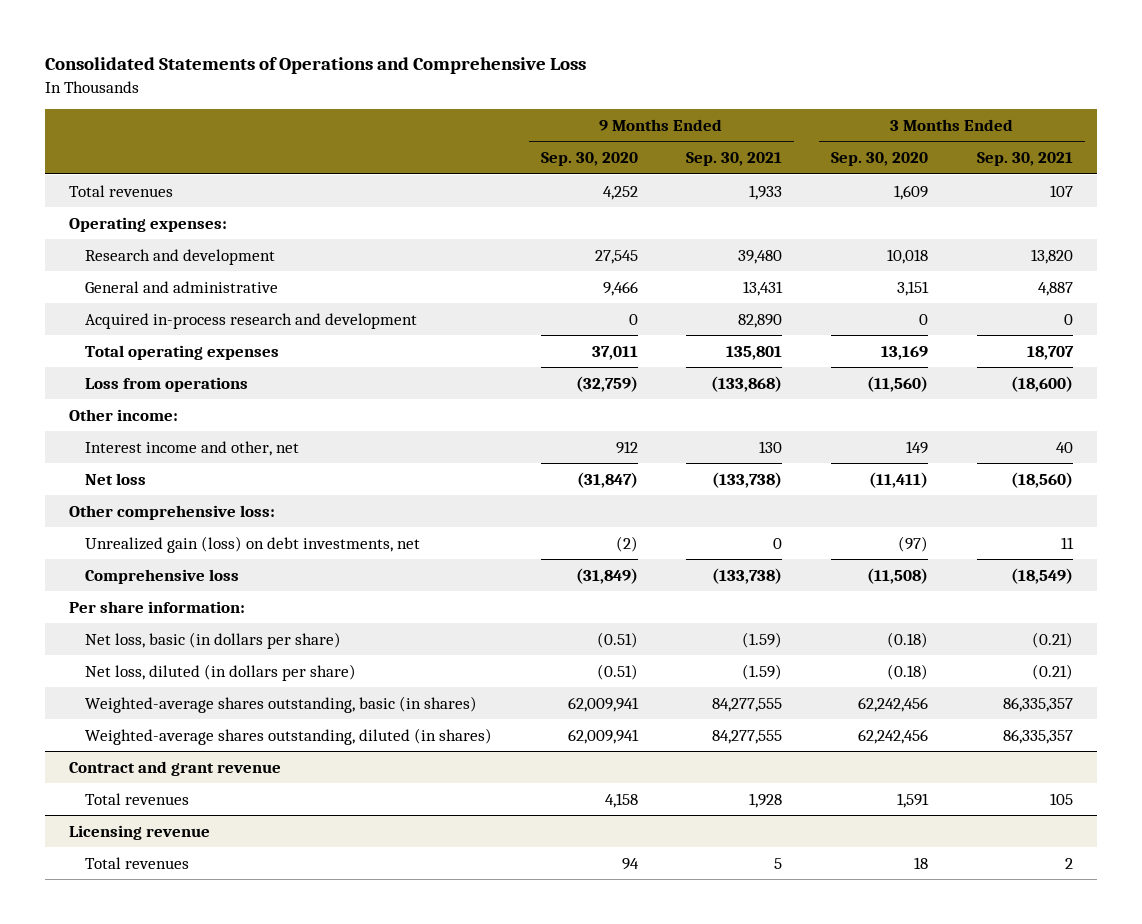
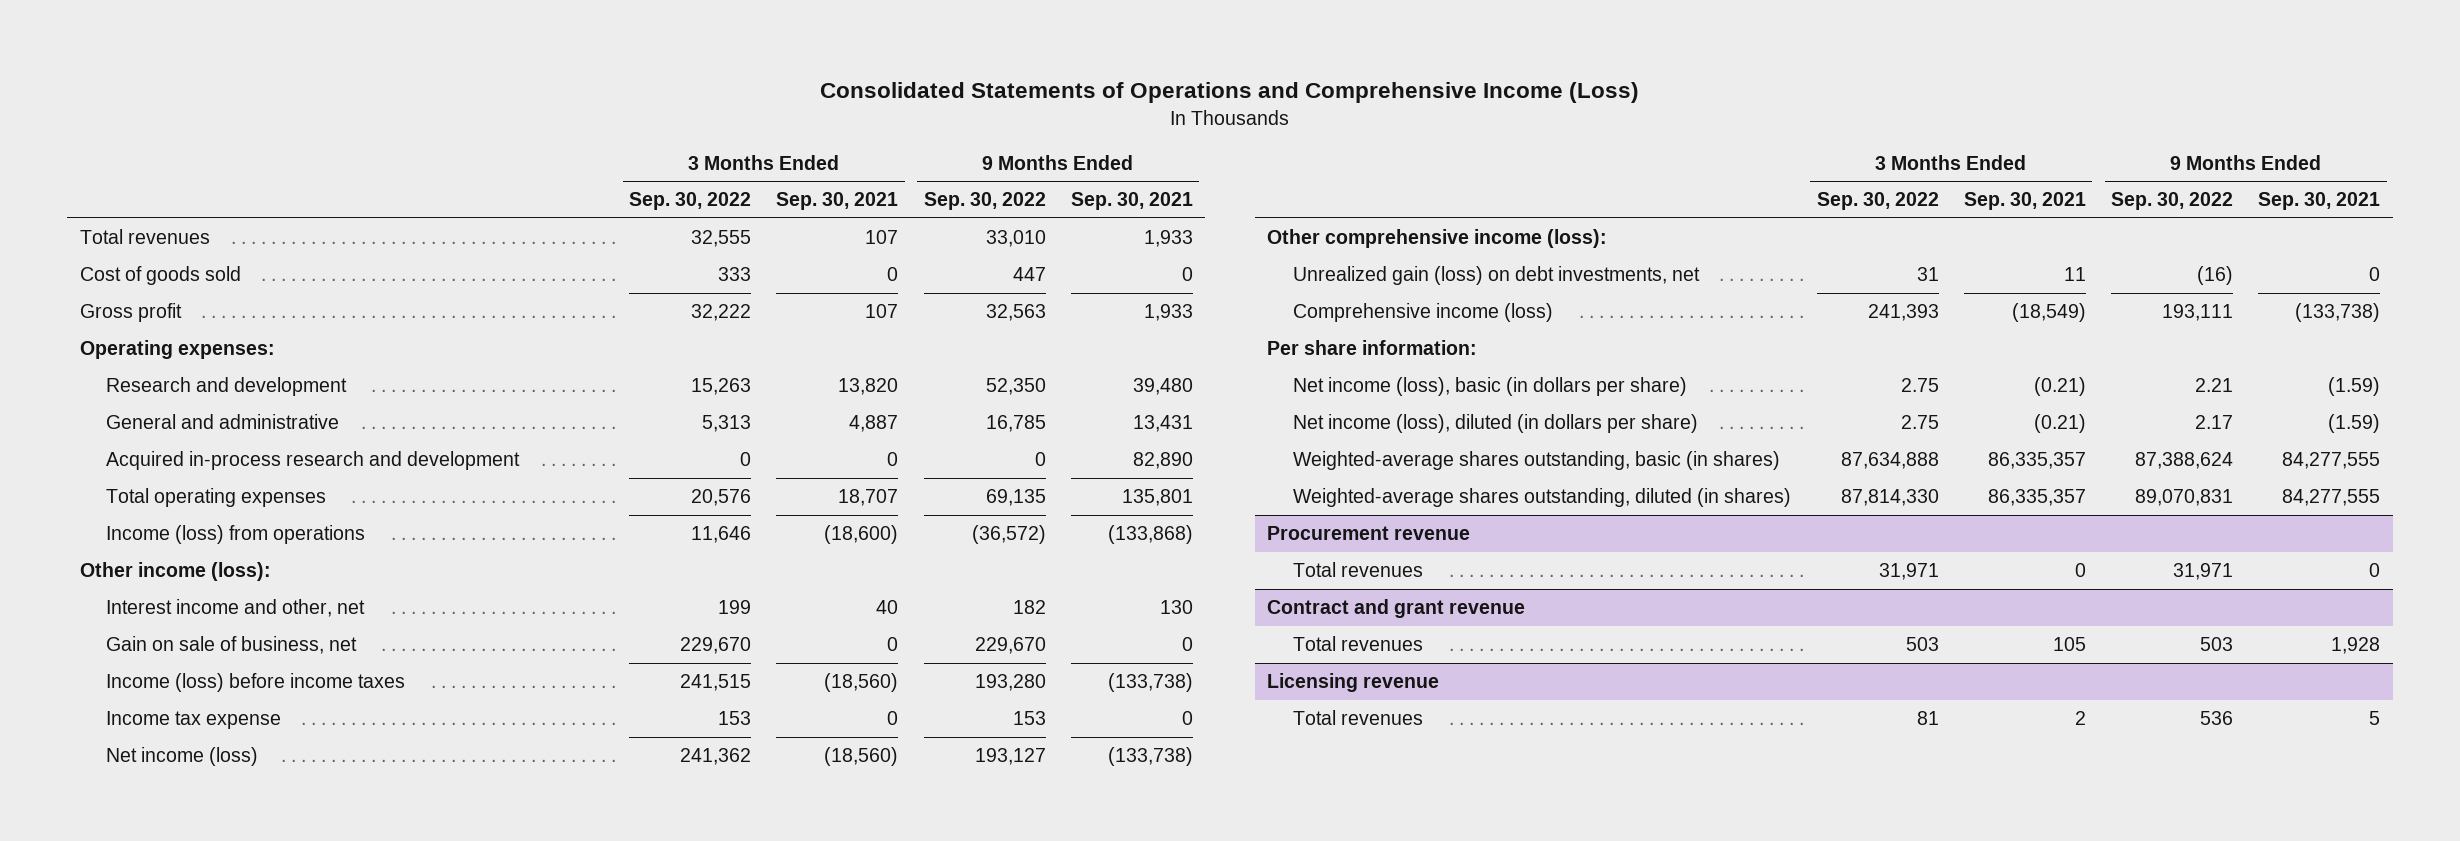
[44,57,586,75] Consolidated Statements of Operations and Comprehensive Loss -> [820,82,1640,104] Consolidated Statements of Operations and Comprehensive Income (Loss)
[540,151,638,166] Sep. 30, 2020 -> none
[830,151,928,166] Sep. 30, 2020 -> none
none -> [629,192,752,211] Sep. 30, 2022
none -> [923,192,1046,211] Sep. 30, 2022
none -> [80,266,242,286] Cost of goods sold
none -> [80,303,183,323] Gross profit
[85,376,249,392] Loss from operations -> [105,525,365,545] Income (loss) from operations
[68,408,178,421] Other income: -> [80,562,272,582] Other income (loss):
none -> [105,636,357,655] Gain on sale of business, net
none -> [105,673,405,693] Income (loss) before income taxes
none -> [105,711,281,730] Income tax expense
[85,472,147,485] Net loss -> [105,747,258,767] Net income (loss)
[68,504,275,520] Other comprehensive loss: -> [1267,229,1608,249] Other comprehensive income (loss):
[85,568,240,584] Comprehensive loss -> [1293,303,1554,323] Comprehensive income (loss)
[85,631,342,649] Net loss, basic (in dollars per share) -> [1293,377,1688,397] Net income (loss), basic (in dollars per share)
[85,663,357,681] Net loss, diluted (in dollars per share) -> [1293,414,1699,434] Net income (loss), diluted (in dollars per share)
none -> [1267,526,1471,541] Procurement revenue
none -> [1293,562,1424,578] Total revenues

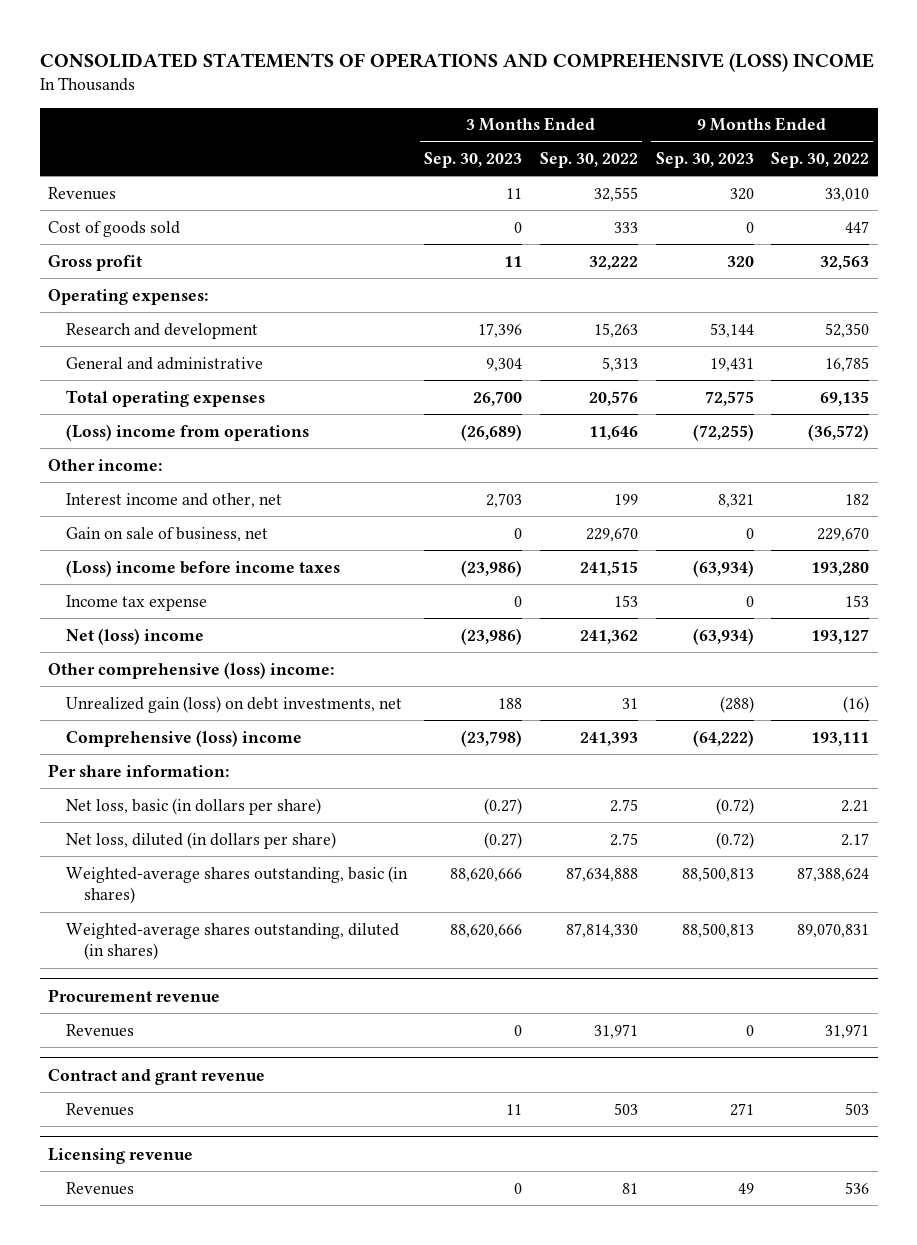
[820,82,1640,104] Consolidated Statements of Operations and Comprehensive Income (Loss) -> [39,52,874,72] CONSOLIDATED STATEMENTS OF OPERATIONS AND COMPREHENSIVE (LOSS) INCOME
[776,192,899,211] Sep. 30, 2021 -> none
[1070,192,1193,211] Sep. 30, 2021 -> none
none -> [424,152,523,169] Sep. 30, 2023
none -> [655,152,754,169] Sep. 30, 2023
[80,229,211,245] Total revenues -> [48,186,117,200] Revenues
[105,451,520,471] Acquired in-process research and development -> none
[105,525,365,545] Income (loss) from operations -> [65,423,309,441] (Loss) income from operations
[80,562,272,582] Other income (loss): -> [48,458,163,471] Other income:
[105,673,405,693] Income (loss) before income taxes -> [65,559,340,577] (Loss) income before income taxes
[105,747,258,767] Net income (loss) -> [65,627,204,645] Net (loss) income
[1267,229,1608,249] Other comprehensive income (loss): -> [48,661,335,679] Other comprehensive (loss) income:
[1293,303,1554,323] Comprehensive income (loss) -> [65,729,302,747] Comprehensive (loss) income
[1293,377,1688,397] Net income (loss), basic (in dollars per share) -> [65,797,321,815] Net loss, basic (in dollars per share)
[1293,414,1699,434] Net income (loss), diluted (in dollars per share) -> [65,831,336,849] Net loss, diluted (in dollars per share)
[1293,562,1424,578] Total revenues -> [65,1023,134,1037] Revenues
[1293,636,1424,652] Total revenues -> [65,1102,134,1116] Revenues
[1293,710,1424,726] Total revenues -> [65,1181,134,1195] Revenues

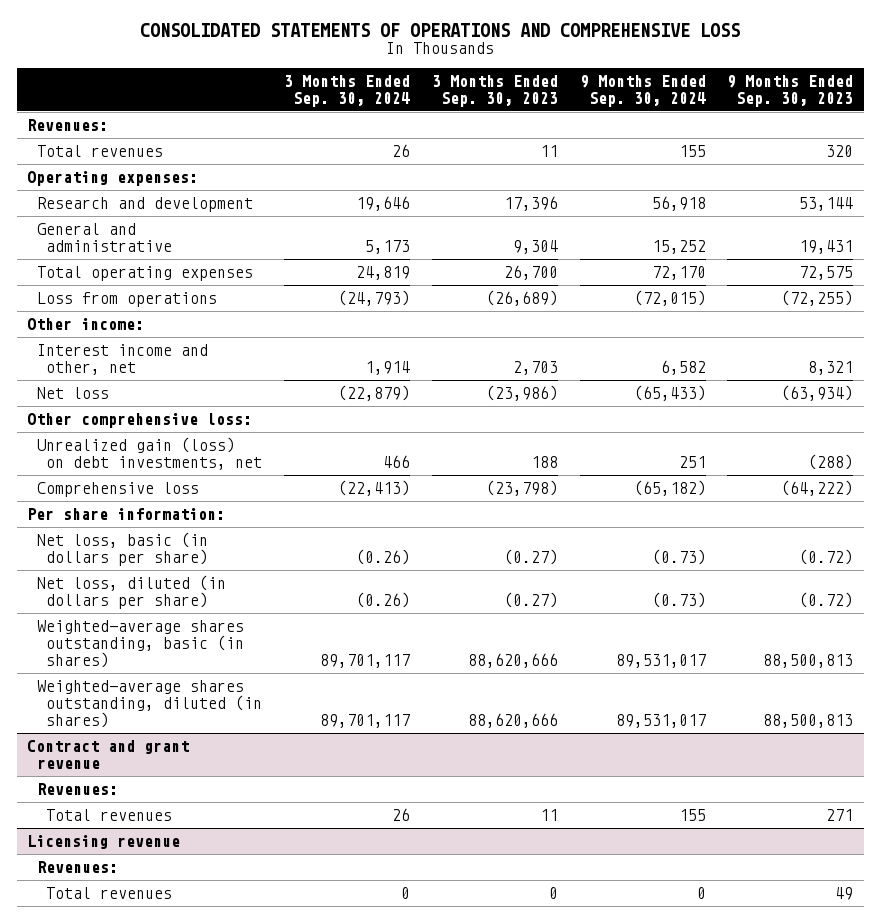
[39,52,874,72] CONSOLIDATED STATEMENTS OF OPERATIONS AND COMPREHENSIVE (LOSS) INCOME -> [140,22,741,37] CONSOLIDATED STATEMENTS OF OPERATIONS AND COMPREHENSIVE LOSS
[540,152,639,169] Sep. 30, 2022 -> none
[771,152,870,169] Sep. 30, 2022 -> none
none -> [284,74,411,107] 3 Months Ended Sep. 30, 2024
none -> [579,74,706,107] 9 Months Ended Sep. 30, 2024
[48,220,181,237] Cost of goods sold -> none
[48,254,143,271] Gross profit -> none
none -> [27,119,109,132] Revenues:
[48,186,117,200] Revenues -> [36,145,163,158] Total revenues
[65,423,309,441] (Loss) income from operations -> [36,292,217,308] Loss from operations
[65,526,268,542] Gain on sale of business, net -> none
[65,559,340,577] (Loss) income before income taxes -> none
[65,594,207,611] Income tax expense -> none
[65,627,204,645] Net (loss) income -> [36,387,109,400] Net loss
[48,661,335,679] Other comprehensive (loss) income: -> [27,413,253,429] Other comprehensive loss:
[65,729,302,747] Comprehensive (loss) income -> [36,482,199,498] Comprehensive loss
[48,988,221,1002] Procurement revenue -> none
[65,1023,134,1037] Revenues -> none
none -> [36,783,118,796] Revenues:
[65,1102,134,1116] Revenues -> [46,809,173,822] Total revenues
none -> [36,861,118,874] Revenues:
[65,1181,134,1195] Revenues -> [46,887,173,900] Total revenues

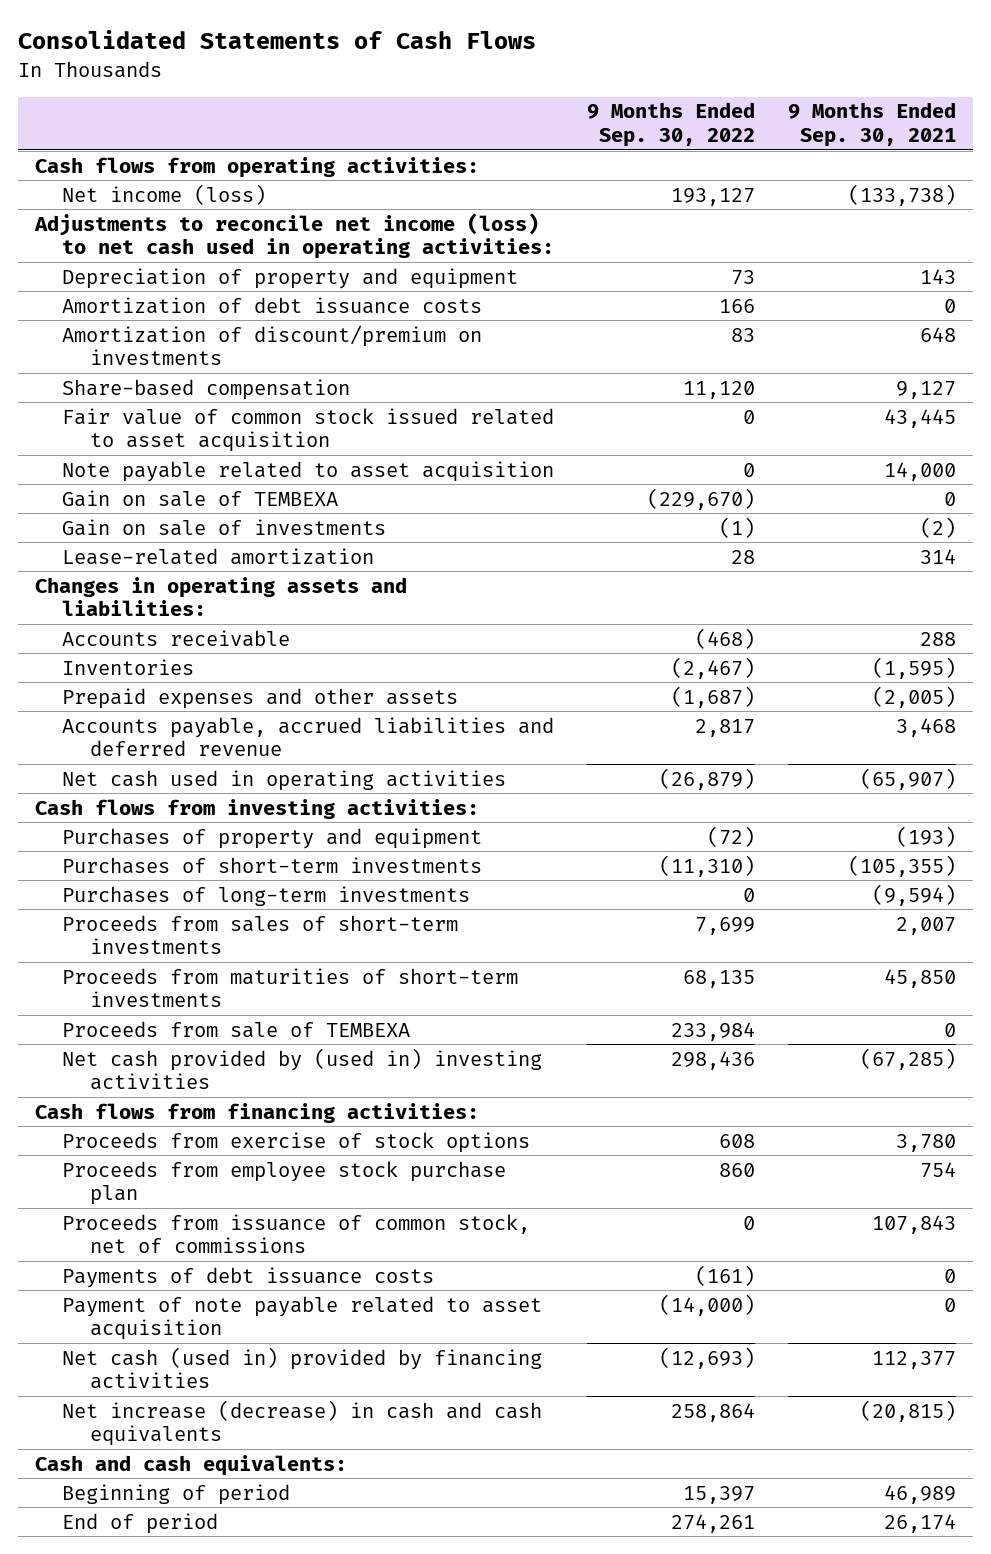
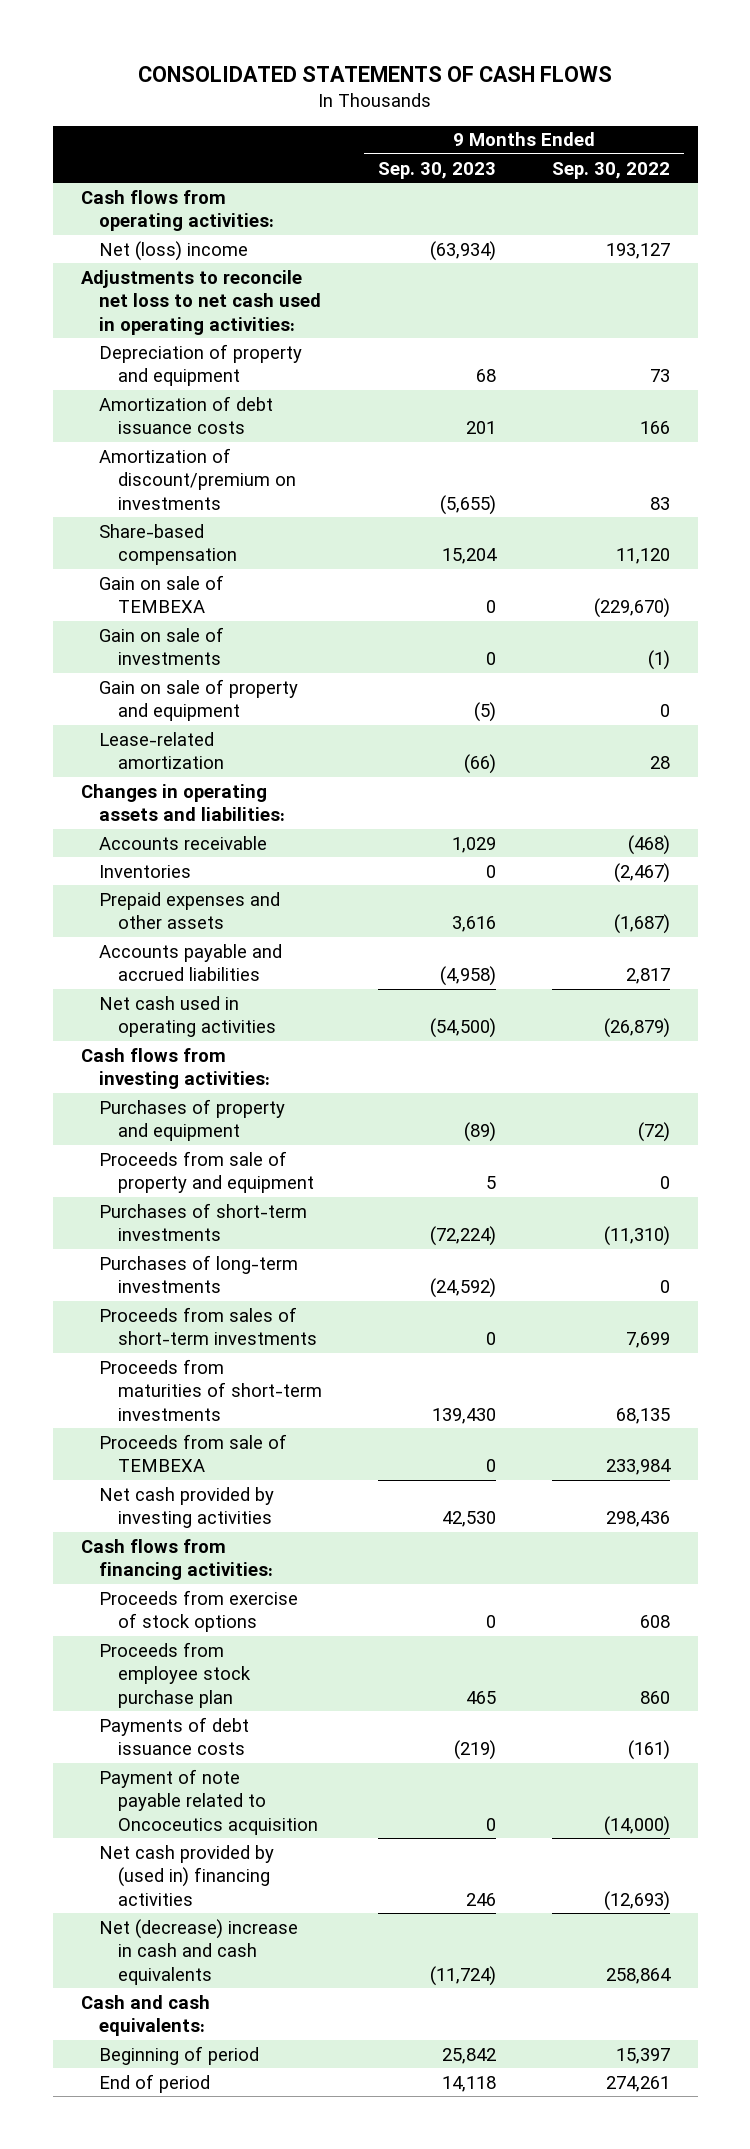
[18,30,537,50] Consolidated Statements of Cash Flows -> [138,65,613,82] CONSOLIDATED STATEMENTS OF CASH FLOWS
[788,102,957,148] 9 Months Ended Sep. 30, 2021 -> none
none -> [378,161,497,179] Sep. 30, 2023
[62,183,267,205] Net income (loss) -> [99,240,249,261] Net (loss) income
[33,212,555,260] Adjustments to reconcile net income (loss) to net cash used in operating activities: -> [80,269,322,335] Adjustments to reconcile net loss to net cash used in operating activities:
[62,407,555,453] Fair value of common stock issued related to asset acquisition -> none
[62,460,555,482] Note payable related to asset acquisition -> none
none -> [99,678,299,722] Gain on sale of property and equipment
[62,716,555,757] Accounts payable, accrued liabilities and deferred revenue -> [99,943,283,982] Accounts payable and accrued liabilities
none -> [99,1150,315,1194] Proceeds from sale of property and equipment
[62,1047,543,1091] Net cash provided by (used in) investing activities -> [99,1486,275,1529] Net cash provided by investing activities
[62,1213,531,1254] Proceeds from issuance of common stock, net of commissions -> none
[62,1295,543,1341] Payment of note payable related to asset acquisition -> [99,1768,319,1835] Payment of note payable related to Oncoceutics acquisition
[62,1346,543,1390] Net cash (used in) provided by financing activities -> [99,1844,275,1906] Net cash provided by (used in) financing activities
[62,1399,543,1447] Net increase (decrease) in cash and cash equivalents -> [99,1918,299,1985] Net (decrease) increase in cash and cash equivalents

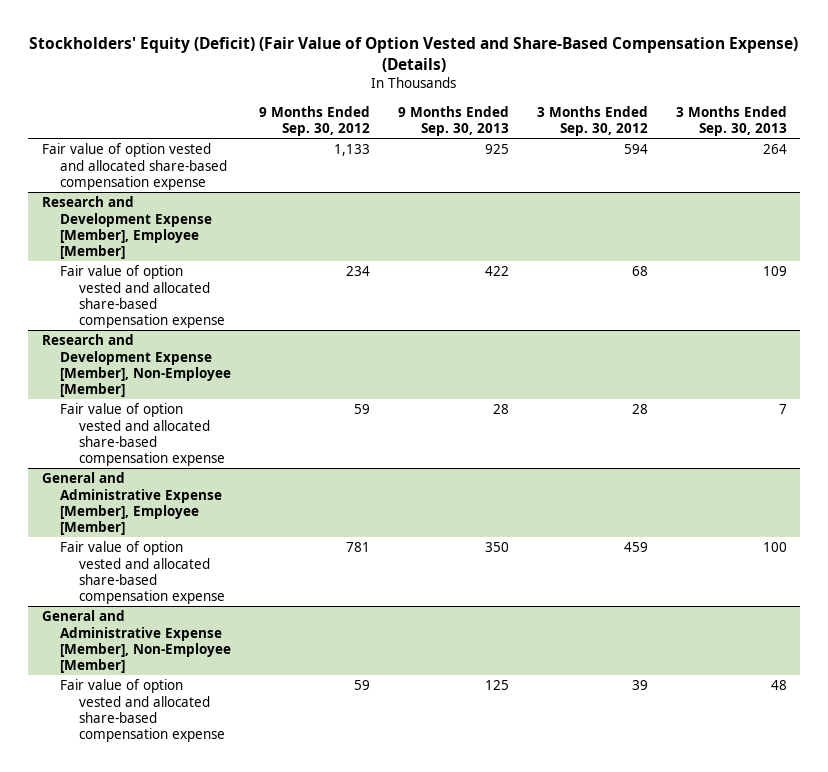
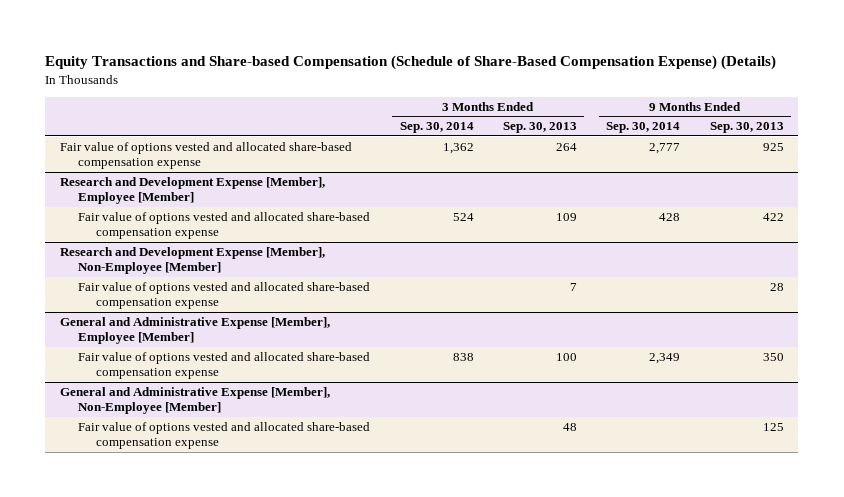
[29,36,799,72] Stockholders' Equity (Deficit) (Fair Value of Option Vested and Share-Based Compensation Expense) (Details) -> [45,54,777,70] Equity Transactions and Share-based Compensation (Schedule of Share-Based Compensation Expense) (Details)
[259,105,371,136] 9 Months Ended Sep. 30, 2012 -> none
[536,105,648,136] 3 Months Ended Sep. 30, 2012 -> none
none -> [399,122,474,134] Sep. 30, 2014
none -> [606,122,681,134] Sep. 30, 2014
[41,143,228,190] Fair value of option vested and allocated share-based compensation expense -> [59,141,352,170] Fair value of options vested and allocated share-based compensation expense
[60,265,225,328] Fair value of option vested and allocated share-based compensation expense -> [78,211,371,240] Fair value of options vested and allocated share-based compensation expense
[60,403,225,466] Fair value of option vested and allocated share-based compensation expense -> [78,281,371,310] Fair value of options vested and allocated share-based compensation expense
[60,541,225,604] Fair value of option vested and allocated share-based compensation expense -> [78,351,371,380] Fair value of options vested and allocated share-based compensation expense
[60,679,225,742] Fair value of option vested and allocated share-based compensation expense -> [78,421,371,450] Fair value of options vested and allocated share-based compensation expense

